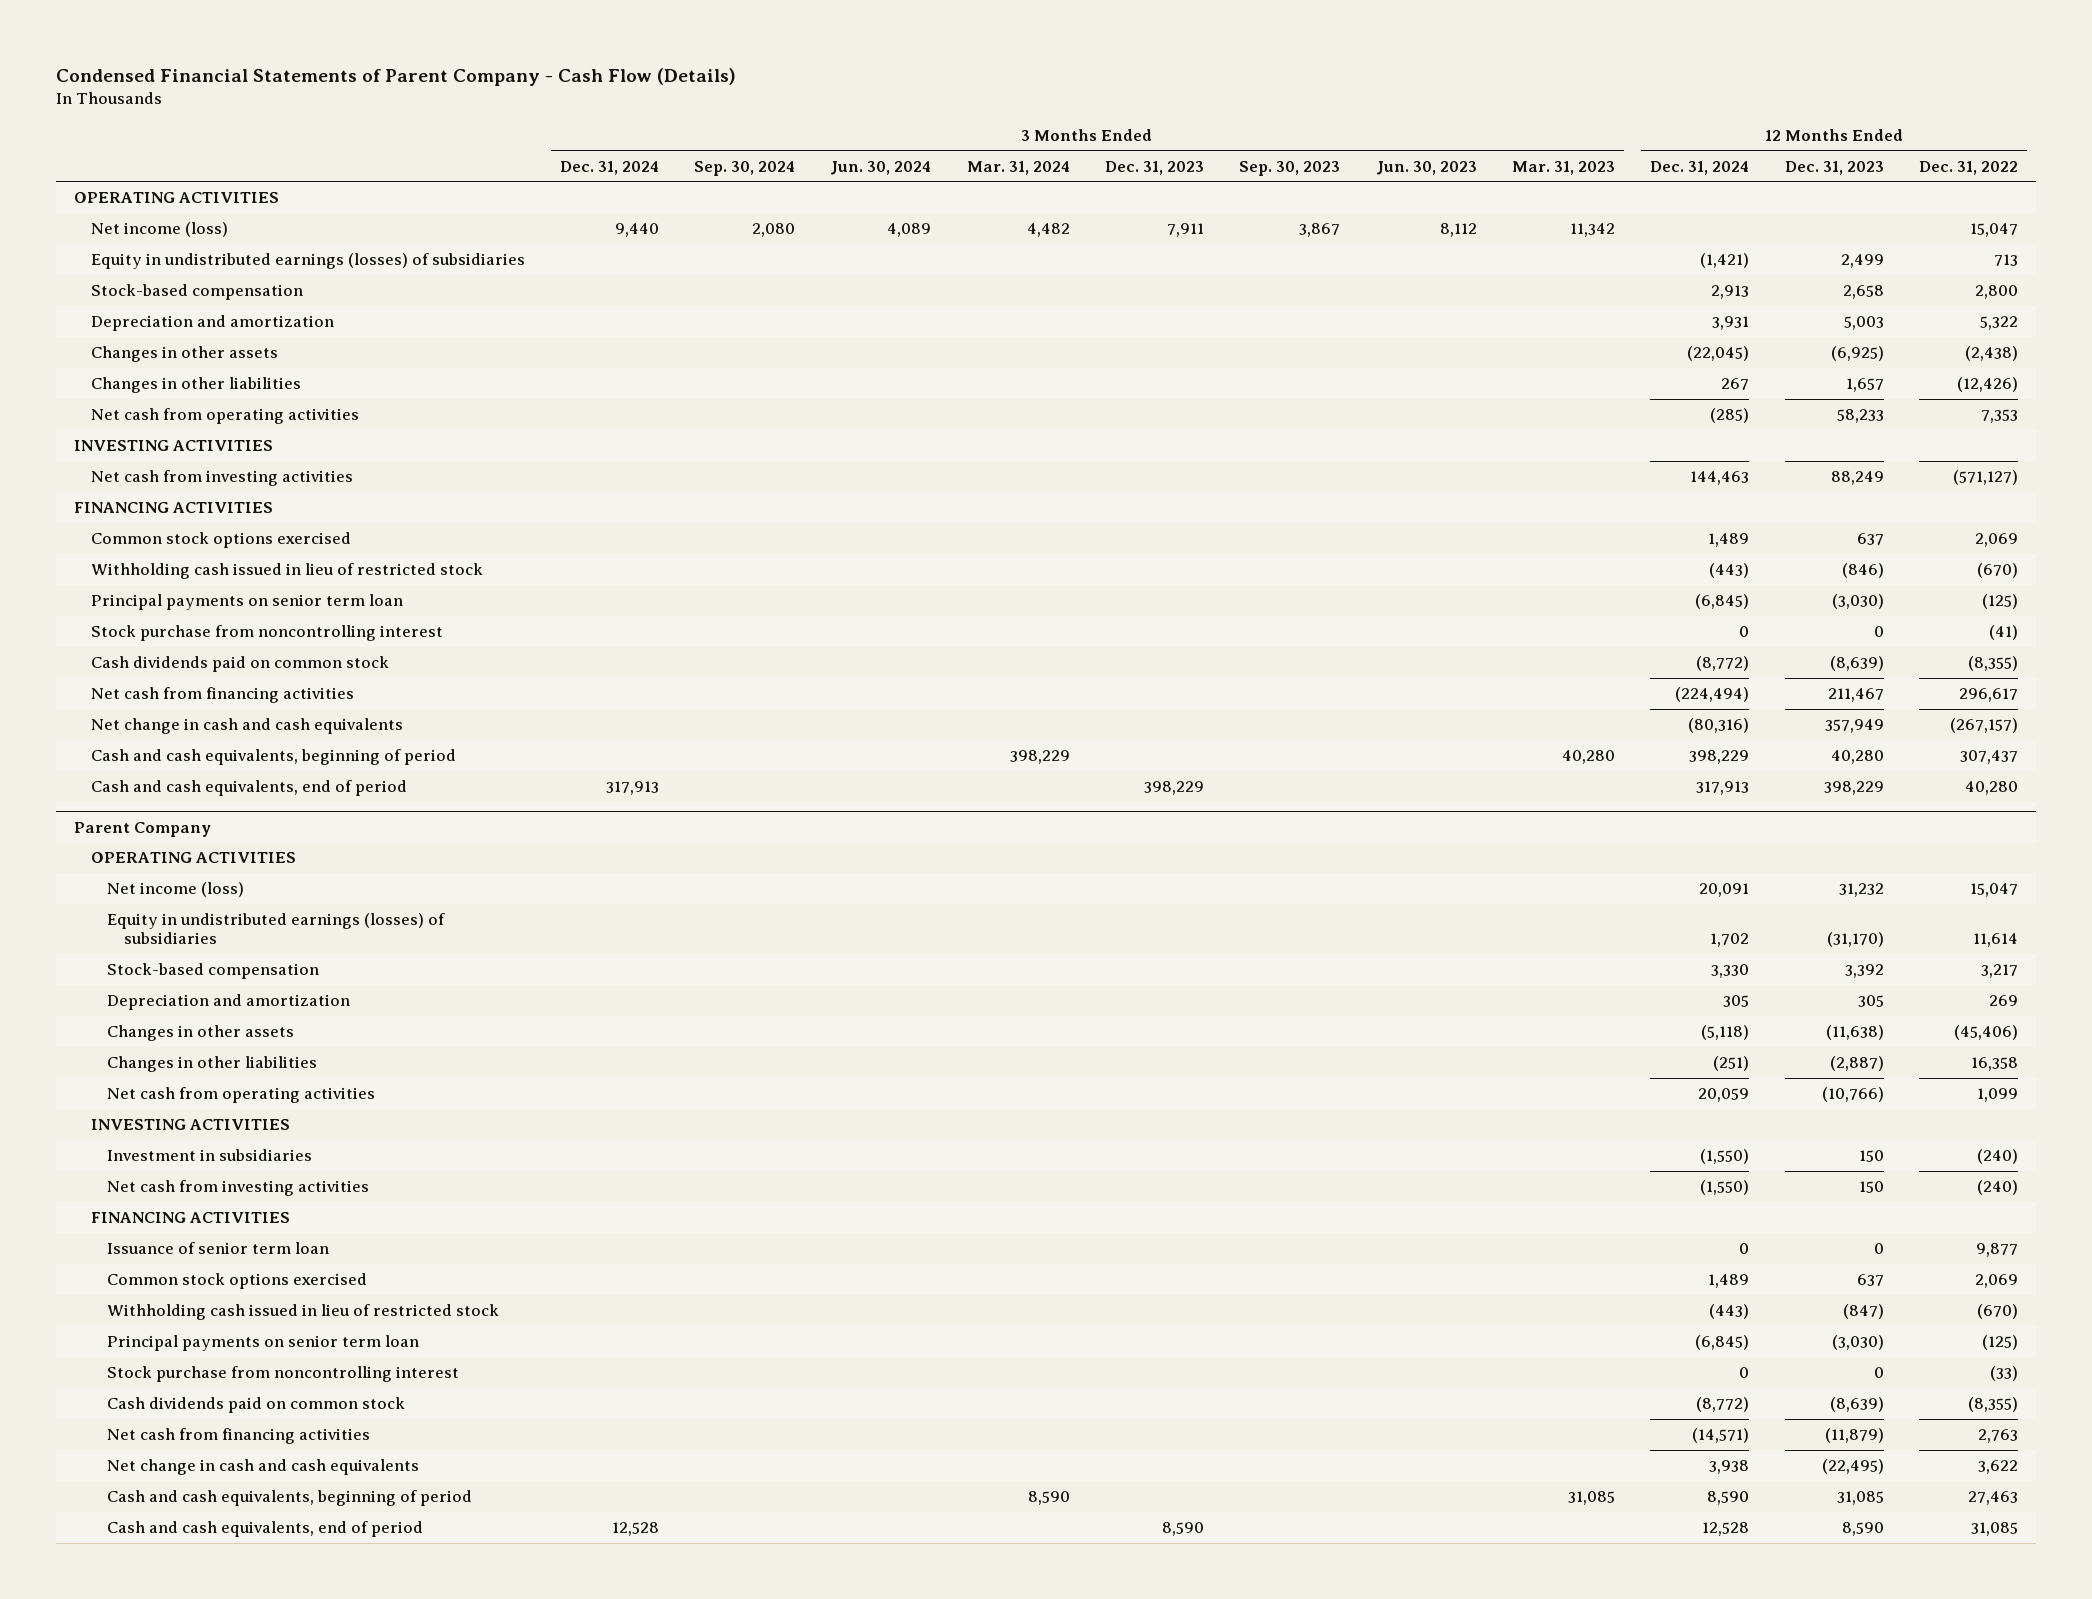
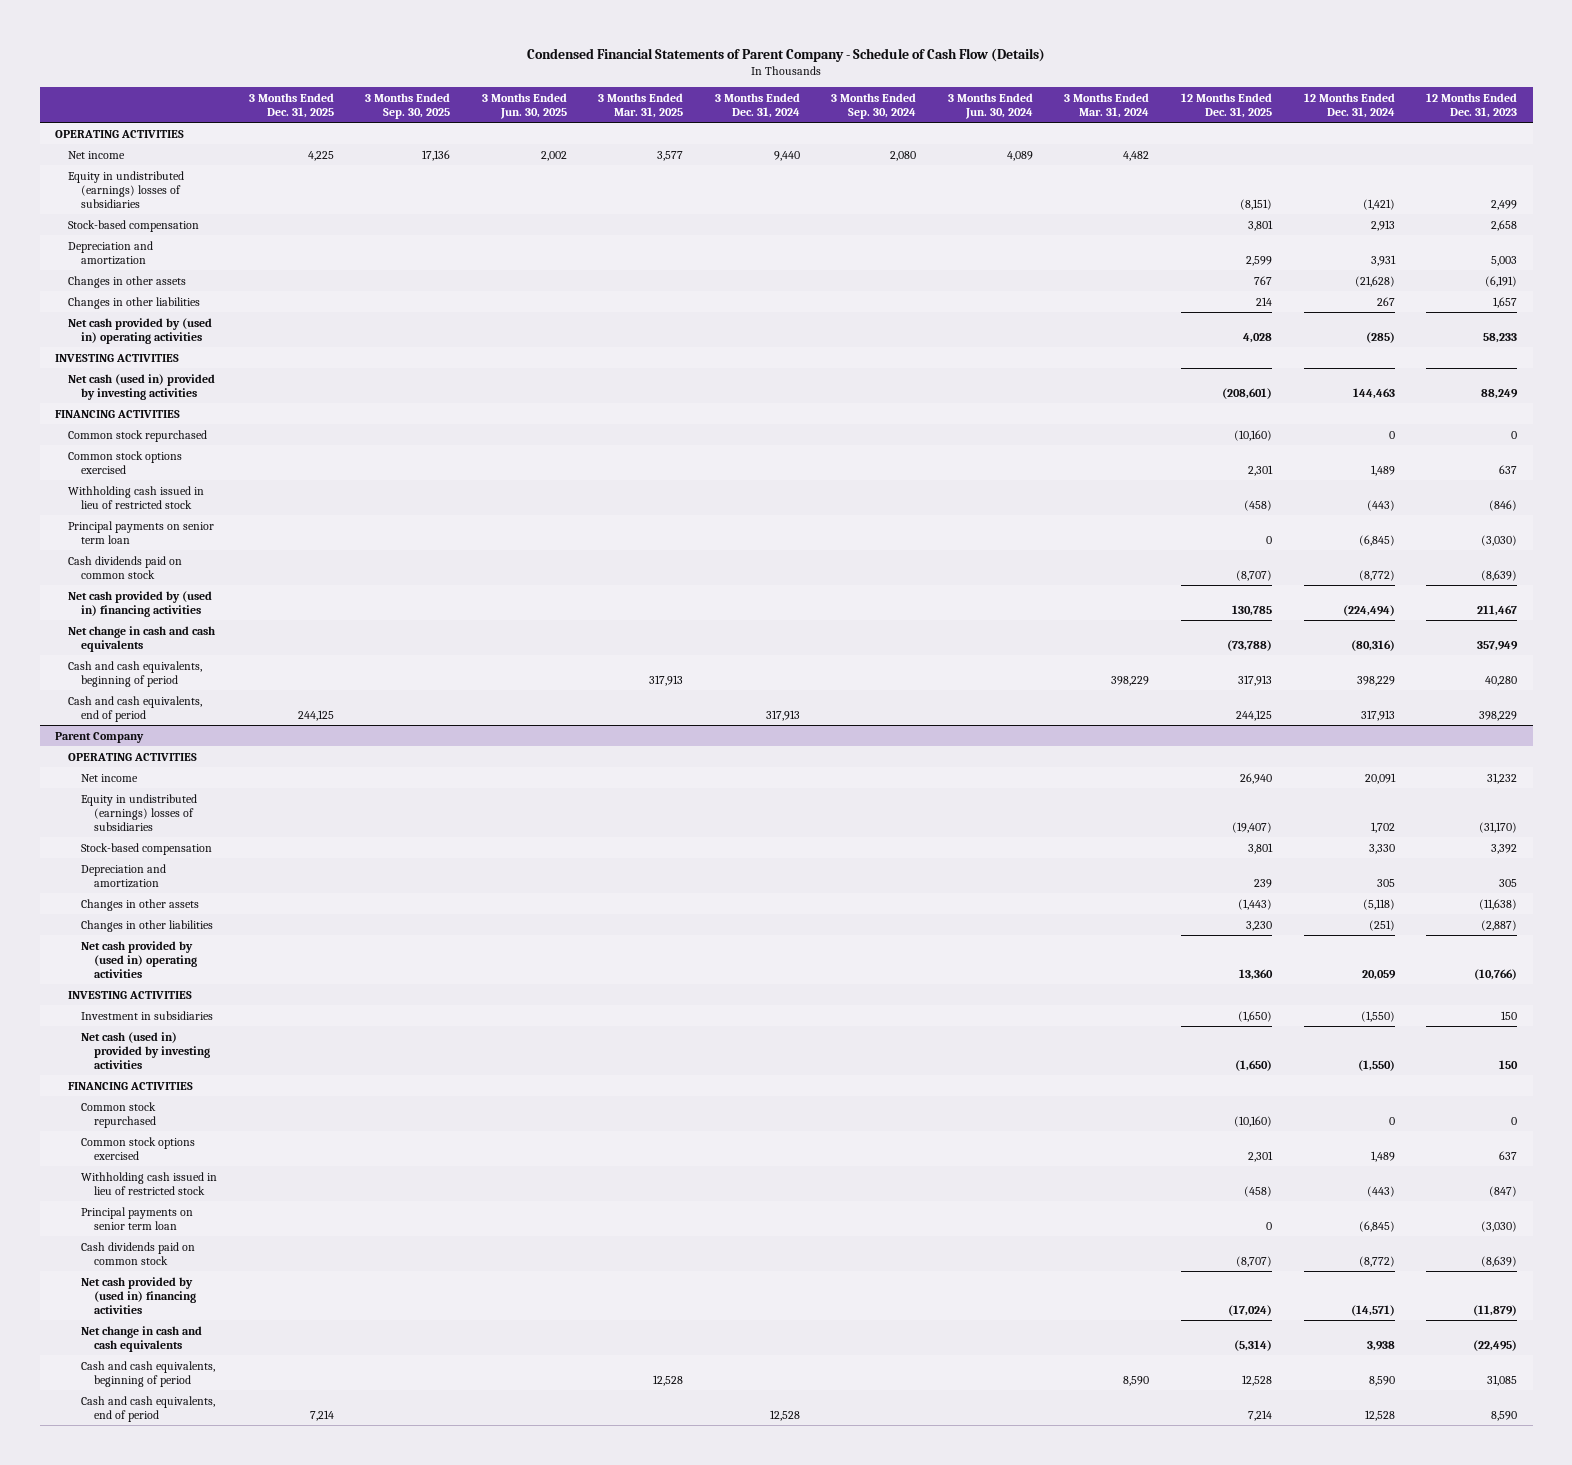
[56,67,737,86] Condensed Financial Statements of Parent Company - Cash Flow (Details) -> [527,47,1046,62] Condensed Financial Statements of Parent Company - Schedule of Cash Flow (Details)
[1105,160,1205,175] Dec. 31, 2023 -> none
[1239,160,1341,176] Sep. 30, 2023 -> none
[1375,160,1477,175] Jun. 30, 2023 -> none
[1511,160,1615,175] Mar. 31, 2023 -> none
[1918,160,2018,175] Dec. 31, 2022 -> none
none -> [248,92,334,119] 3 Months Ended Dec. 31, 2025
none -> [365,92,451,120] 3 Months Ended Sep. 30, 2025
none -> [481,92,567,120] 3 Months Ended Jun. 30, 2025
none -> [598,92,684,119] 3 Months Ended Mar. 31, 2025
none -> [1180,92,1272,119] 12 Months Ended Dec. 31, 2025
[90,221,228,237] Net income (loss) -> [68,150,126,159] Net income
[90,252,525,269] Equity in undistributed earnings (losses) of subsidiaries -> [68,170,185,208] Equity in undistributed (earnings) losses of subsidiaries
[1687,345,1750,361] (22,045) -> [1354,275,1395,287] (21,628)
[1830,345,1884,361] (6,925) -> [1485,275,1518,287] (6,191)
[90,407,359,424] Net cash from operating activities -> [68,317,213,344] Net cash provided by (used in) operating activities
[90,469,353,486] Net cash from investing activities -> [68,373,216,400] Net cash (used in) provided by investing activities
none -> [68,429,208,442] Common stock repurchased
[90,624,443,641] Stock purchase from noncontrolling interest -> none
[90,686,354,703] Net cash from financing activities -> [68,590,213,617] Net cash provided by (used in) financing activities
[107,881,245,897] Net income (loss) -> [81,773,139,782] Net income
[107,912,446,945] Equity in undistributed earnings (losses) of subsidiaries -> [81,793,198,831] Equity in undistributed (earnings) losses of subsidiaries
[107,1086,376,1103] Net cash from operating activities -> [81,940,198,978] Net cash provided by (used in) operating activities
[107,1179,370,1196] Net cash from investing activities -> [81,1031,211,1069] Net cash (used in) provided by investing activities
[107,1241,330,1254] Issuance of senior term loan -> none
none -> [81,1101,157,1128] Common stock repurchased
[107,1365,460,1382] Stock purchase from noncontrolling interest -> none
[107,1427,371,1444] Net cash from financing activities -> [81,1276,197,1314] Net cash provided by (used in) financing activities

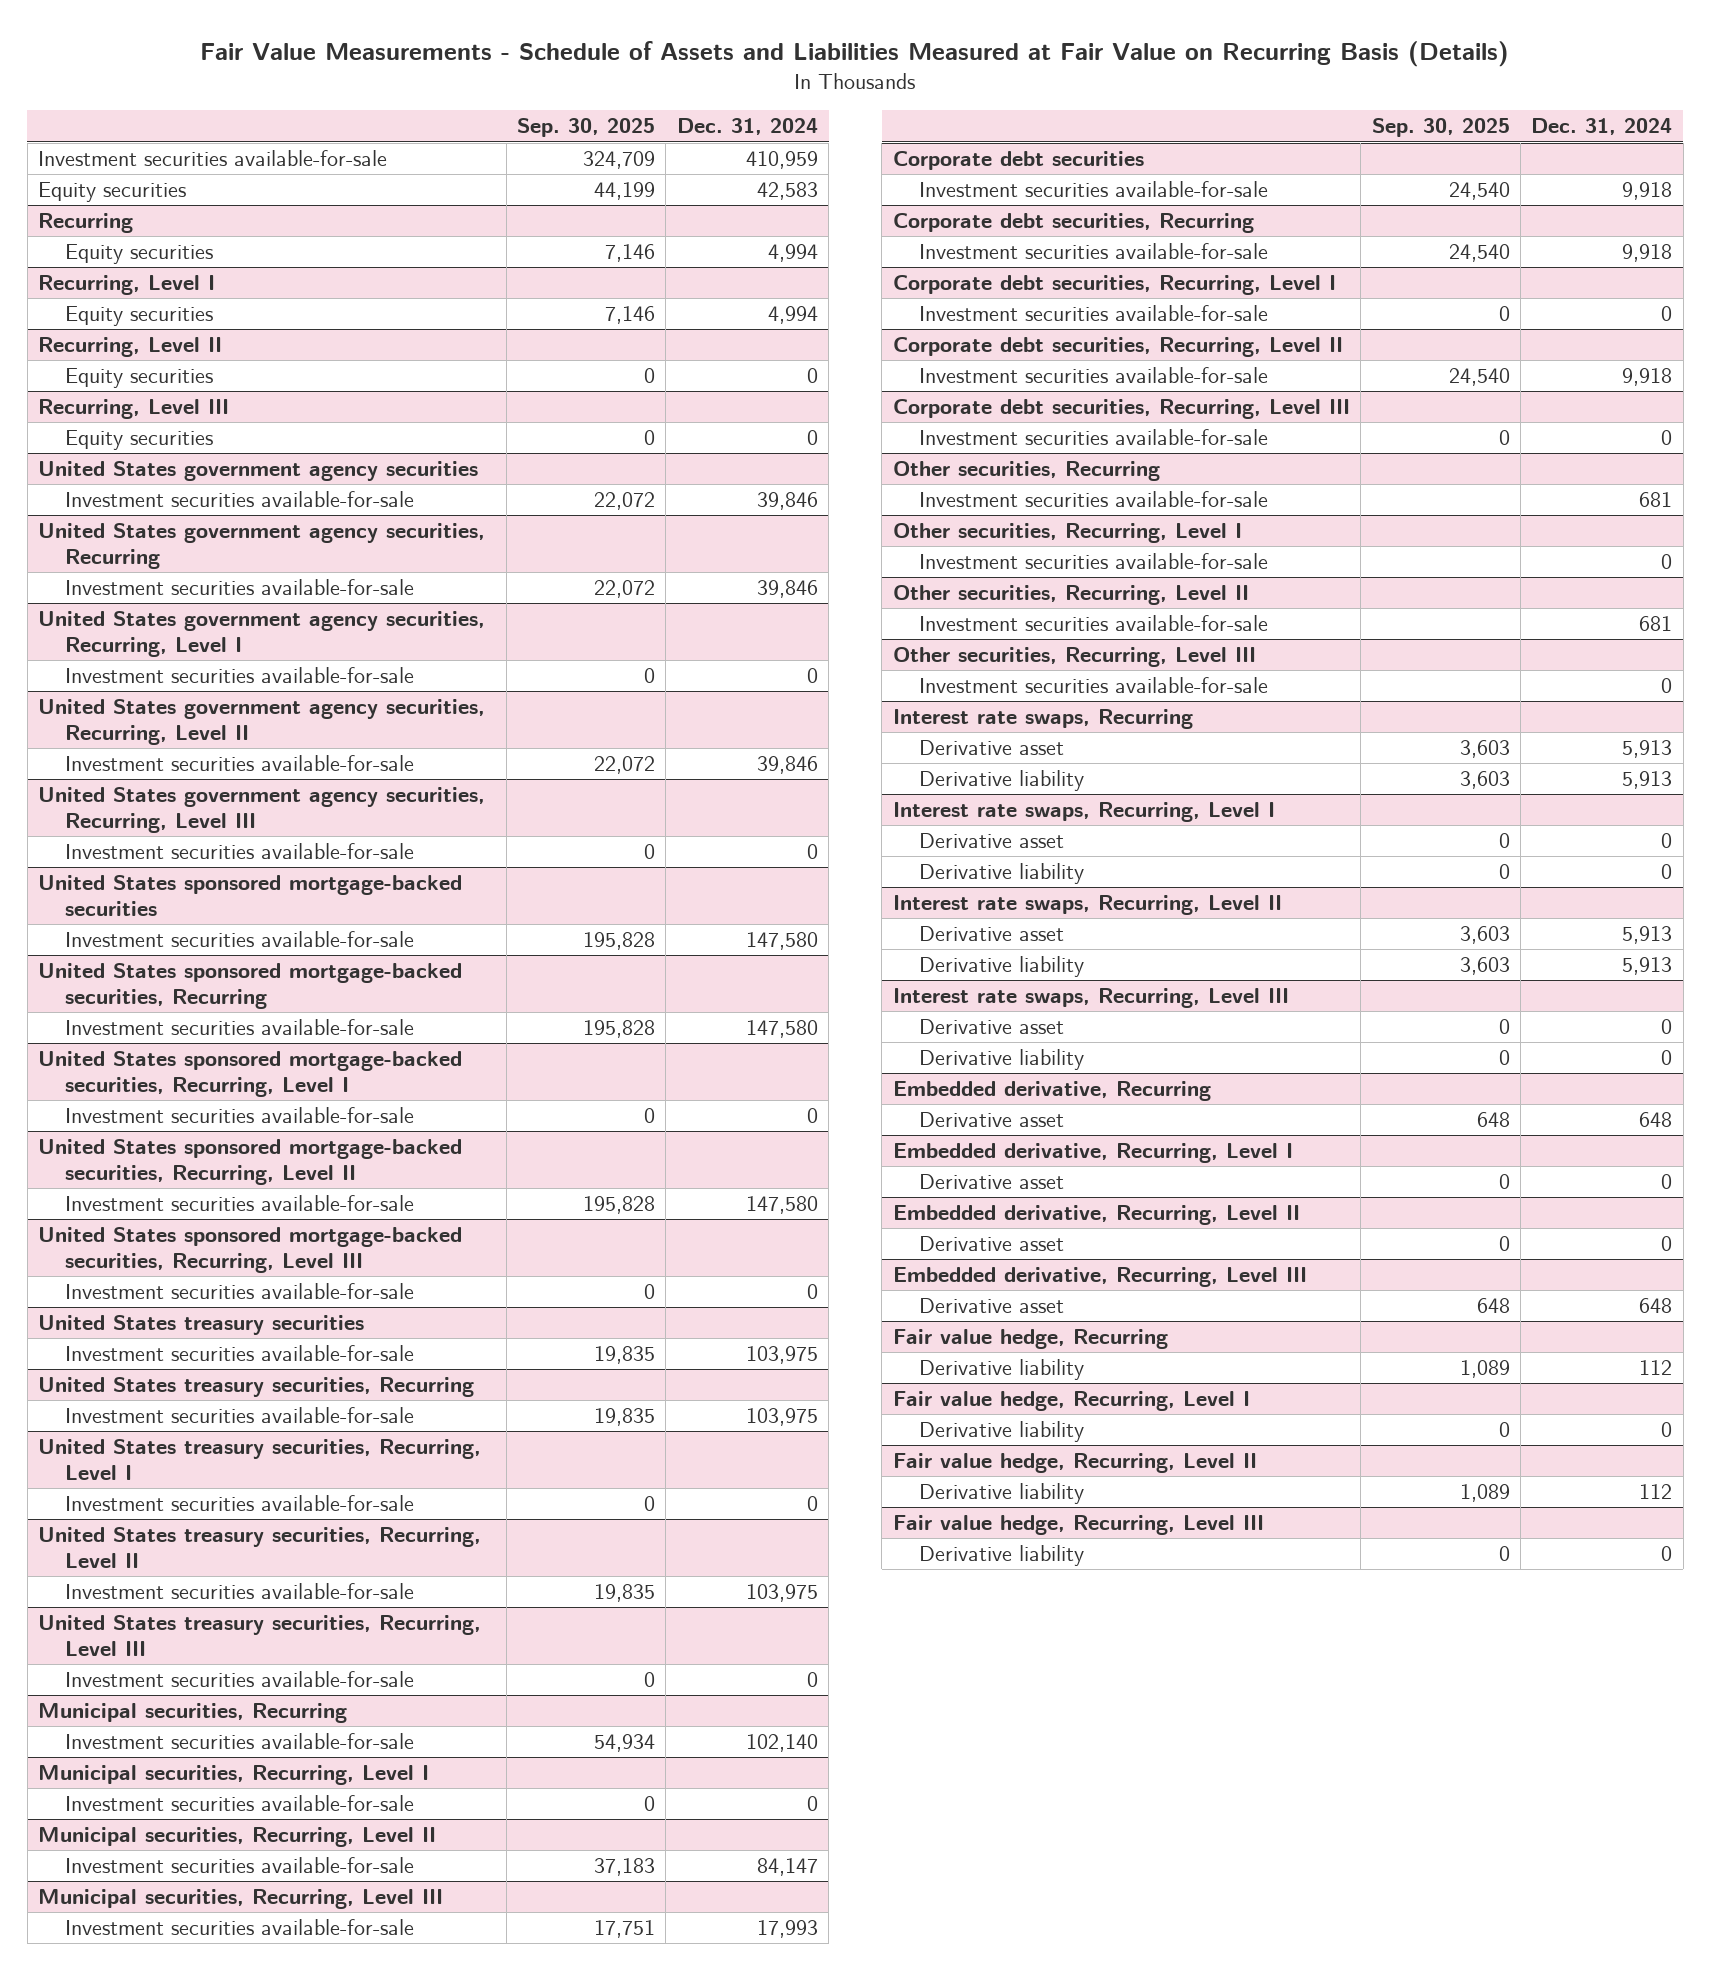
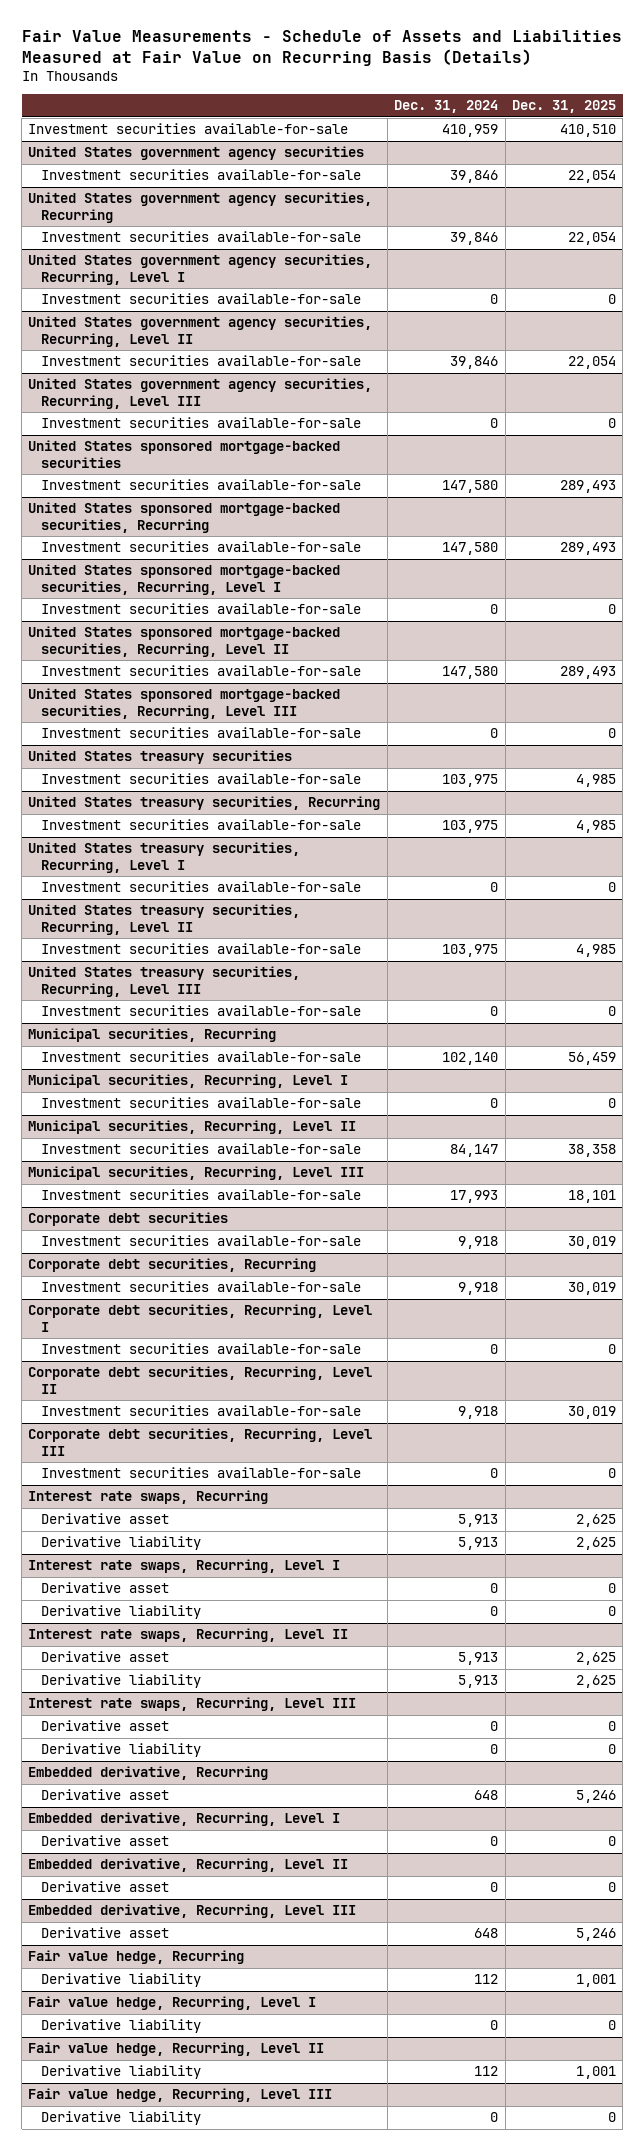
[517,118,656,138] Sep. 30, 2025 -> none
none -> [511,100,616,114] Dec. 31, 2025
[38,182,187,203] Equity securities -> none
[38,213,134,234] Recurring -> none
[64,244,213,265] Equity securities -> none
[38,275,216,296] Recurring, Level I -> none
[64,306,213,327] Equity securities -> none
[38,337,223,358] Recurring, Level II -> none
[64,368,213,389] Equity securities -> none
[38,399,230,420] Recurring, Level III -> none
[64,430,213,451] Equity securities -> none
[892,461,1160,482] Other securities, Recurring -> none
[919,491,1269,508] Investment securities available-for-sale -> none
[892,523,1242,544] Other securities, Recurring, Level I -> none
[919,553,1269,570] Investment securities available-for-sale -> none
[892,585,1249,606] Other securities, Recurring, Level II -> none
[919,615,1269,632] Investment securities available-for-sale -> none
[892,647,1256,668] Other securities, Recurring, Level III -> none
[919,677,1269,694] Investment securities available-for-sale -> none

